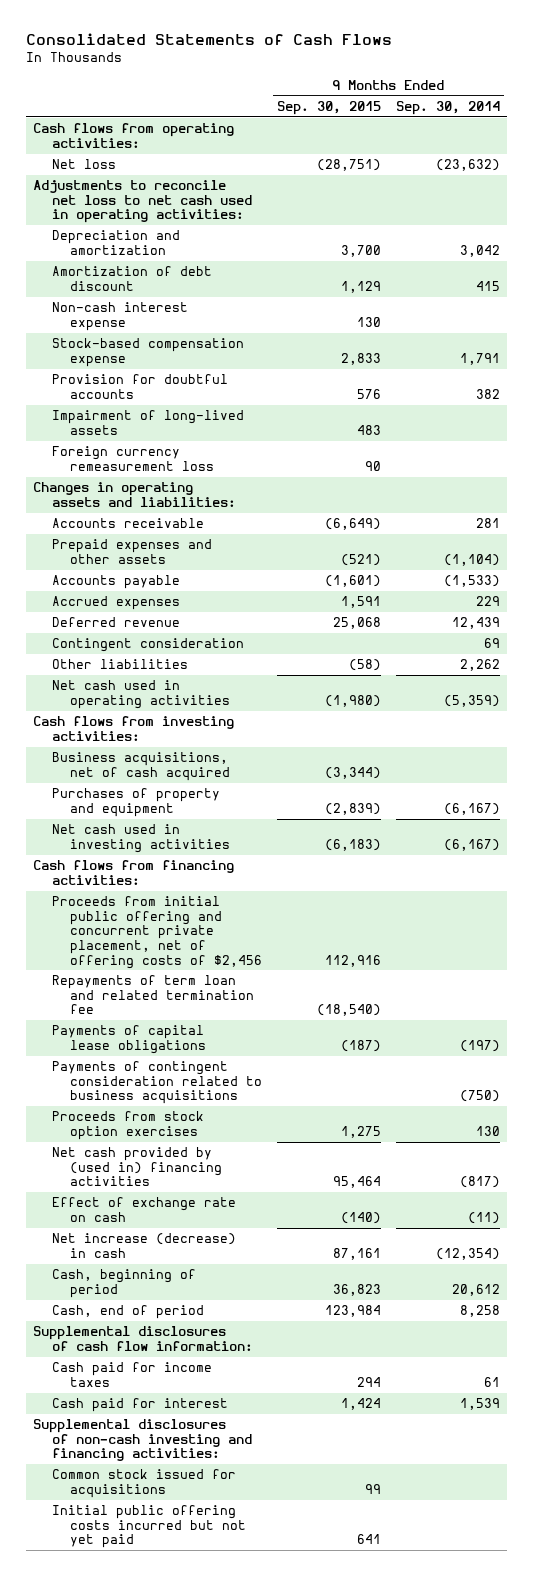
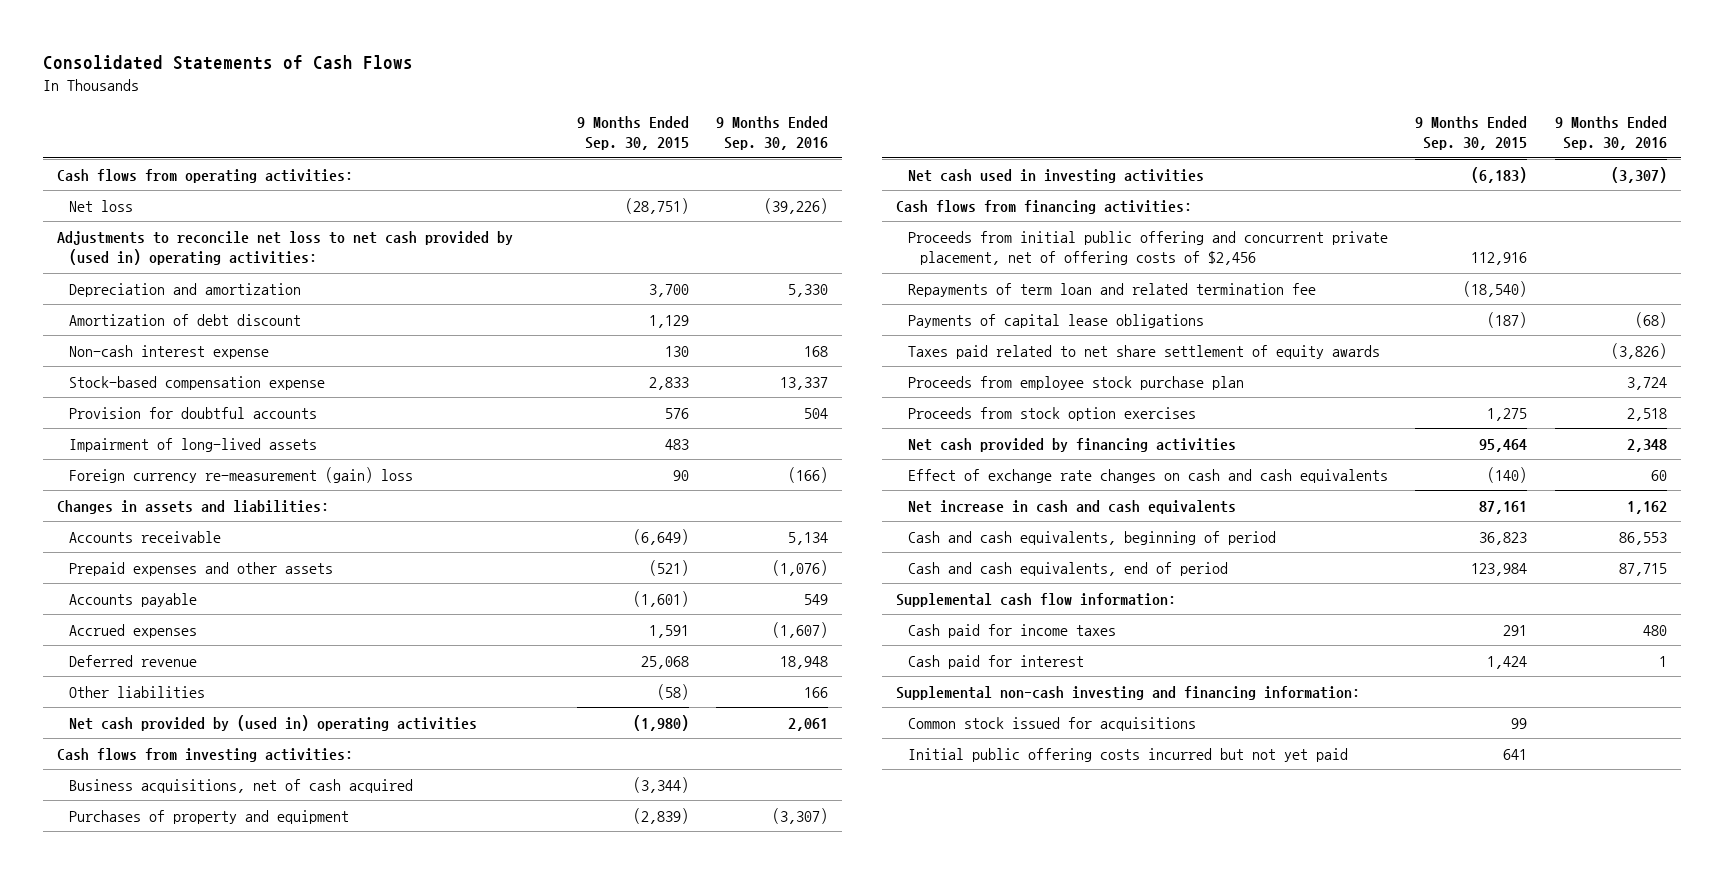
[395,101,500,116] Sep. 30, 2014 -> none
none -> [716,116,829,151] 9 Months Ended Sep. 30, 2016
[33,180,252,224] Adjustments to reconcile net loss to net cash used in operating activities: -> [57,230,514,266] Adjustments to reconcile net loss to net cash provided by (used in) operating activities:
[51,446,215,471] Foreign currency remeasurement loss -> [69,466,414,483] Foreign currency re-measurement (gain) loss
[33,482,236,507] Changes in operating assets and liabilities: -> [57,499,330,514] Changes in assets and liabilities:
[51,638,244,653] Contingent consideration -> none
[51,680,231,709] Net cash used in operating activities -> [69,714,478,731] Net cash provided by (used in) operating activities
[51,1061,263,1105] Payments of contingent consideration related to business acquisitions -> none
none -> [907,344,1380,359] Taxes paid related to net share settlement of equity awards
none -> [907,375,1244,390] Proceeds from employee stock purchase plan
[51,1147,223,1187] Net cash provided by (used in) financing activities -> [907,437,1236,452] Net cash provided by financing activities
[51,1197,236,1222] Effect of exchange rate on cash -> [907,468,1388,483] Effect of exchange rate changes on cash and cash equivalents
[51,1233,236,1258] Net increase (decrease) in cash -> [907,499,1236,514] Net increase in cash and cash equivalents
[51,1269,196,1298] Cash, beginning of period -> [907,530,1276,545] Cash and cash equivalents, beginning of period
[51,1305,204,1320] Cash, end of period -> [907,561,1228,576] Cash and cash equivalents, end of period
[33,1326,253,1351] Supplemental disclosures of cash flow information: -> [895,592,1176,607] Supplemental cash flow information:
[357,1376,382,1387] 294 -> [1503,624,1528,636] 291
[33,1419,252,1462] Supplemental disclosures of non-cash investing and financing activities: -> [895,685,1360,700] Supplemental non-cash investing and financing information:

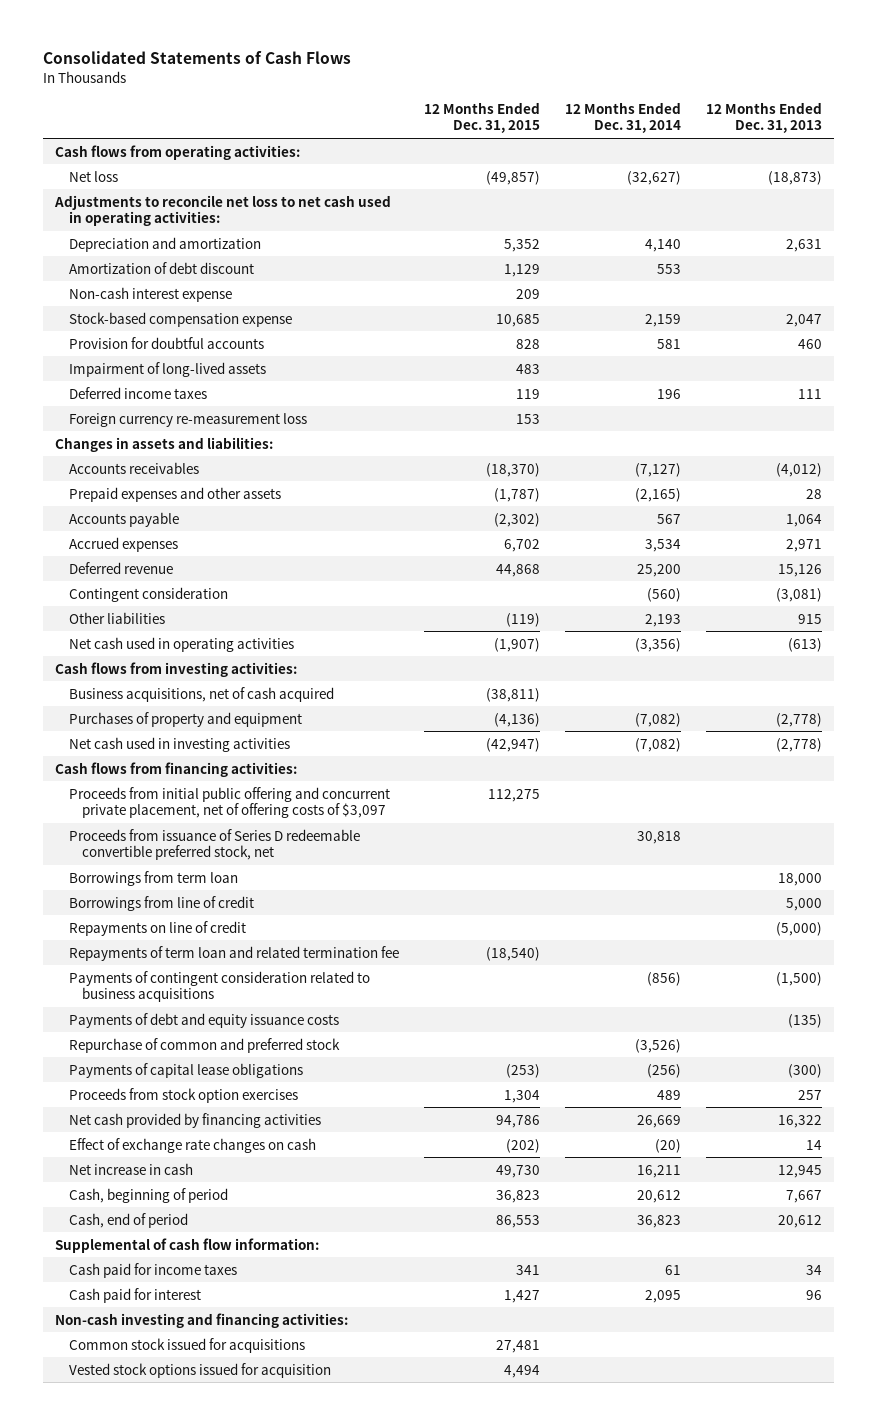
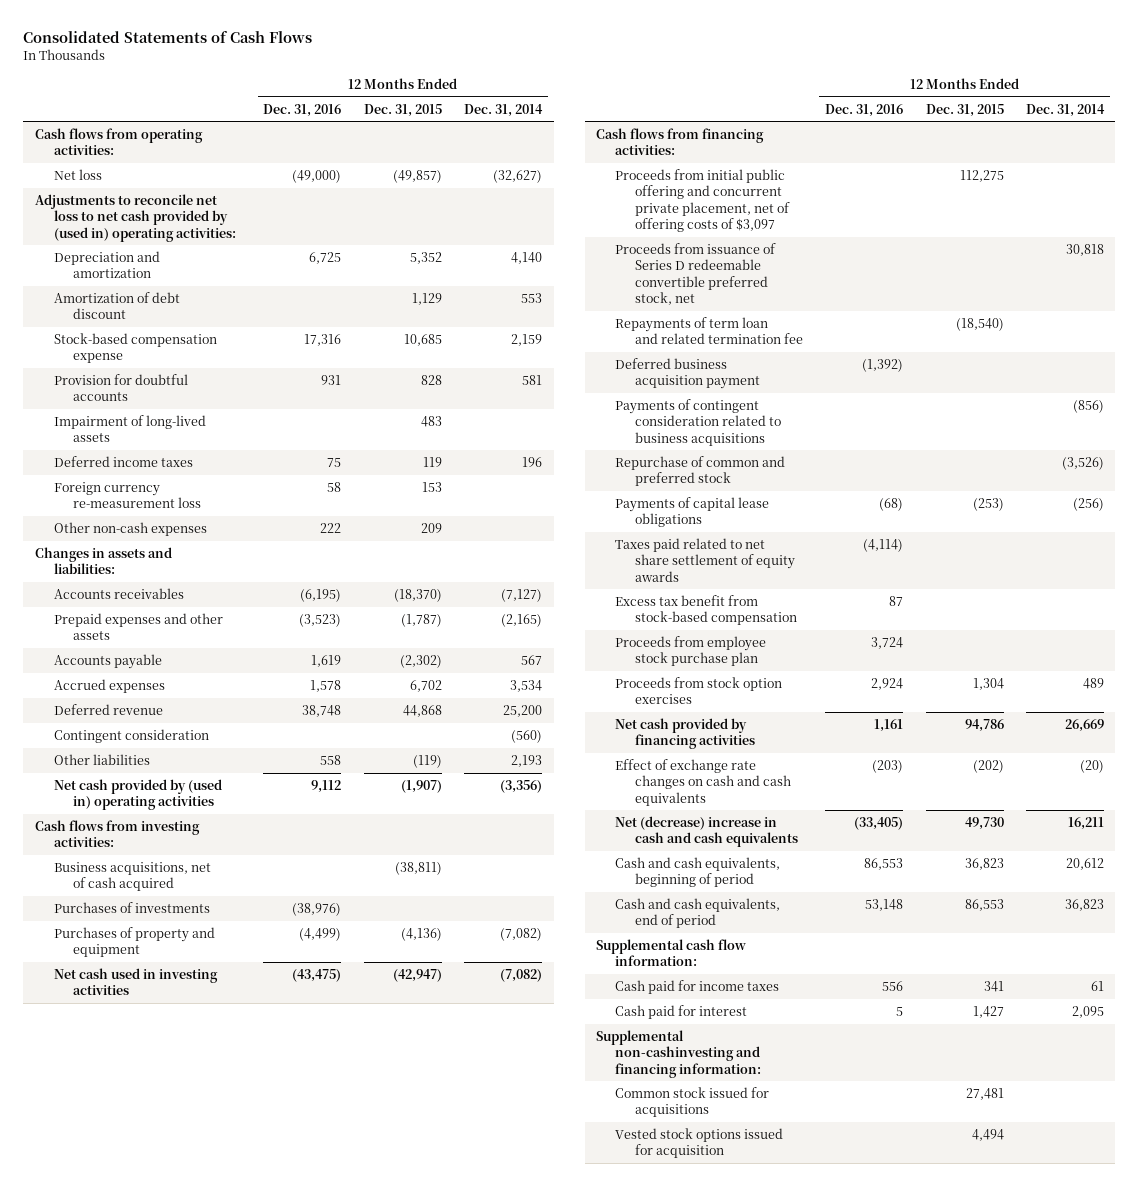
[705,101,822,134] 12 Months Ended Dec. 31, 2013 -> none
none -> [263,103,342,117] Dec. 31, 2016
[54,194,392,227] Adjustments to reconcile net loss to net cash used in operating activities: -> [34,193,236,242] Adjustments to reconcile net loss to net cash provided by (used in) operating activities:
[68,286,232,302] Non-cash interest expense -> none
none -> [53,521,207,536] Other non-cash expenses
[68,636,294,652] Net cash used in operating activities -> [53,778,222,811] Net cash provided by (used in) operating activities
none -> [53,901,210,913] Purchases of investments
[68,870,238,886] Borrowings from term loan -> none
[68,895,254,911] Borrowings from line of credit -> none
[68,920,246,936] Repayments on line of credit -> none
none -> [615,357,760,390] Deferred business acquisition payment
[68,1012,339,1028] Payments of debt and equity issuance costs -> none
none -> [615,537,795,582] Taxes paid related to net share settlement of equity awards
none -> [615,594,797,626] Excess tax benefit from stock-based compensation
none -> [615,635,767,667] Proceeds from employee stock purchase plan
[68,1137,316,1153] Effect of exchange rate changes on cash -> [615,758,791,806] Effect of exchange rate changes on cash and cash equivalents
[68,1162,193,1175] Net increase in cash -> [615,815,798,848] Net (decrease) increase in cash and cash equivalents
[68,1187,228,1203] Cash, beginning of period -> [615,856,781,888] Cash and cash equivalents, beginning of period
[68,1212,188,1228] Cash, end of period -> [615,897,781,929] Cash and cash equivalents, end of period
[55,1237,320,1253] Supplemental of cash flow information: -> [596,938,747,967] Supplemental cash flow information:
[55,1312,349,1328] Non-cash investing and financing activities: -> none
none -> [596,1029,762,1078] Supplemental non-cashinvesting and financing information:

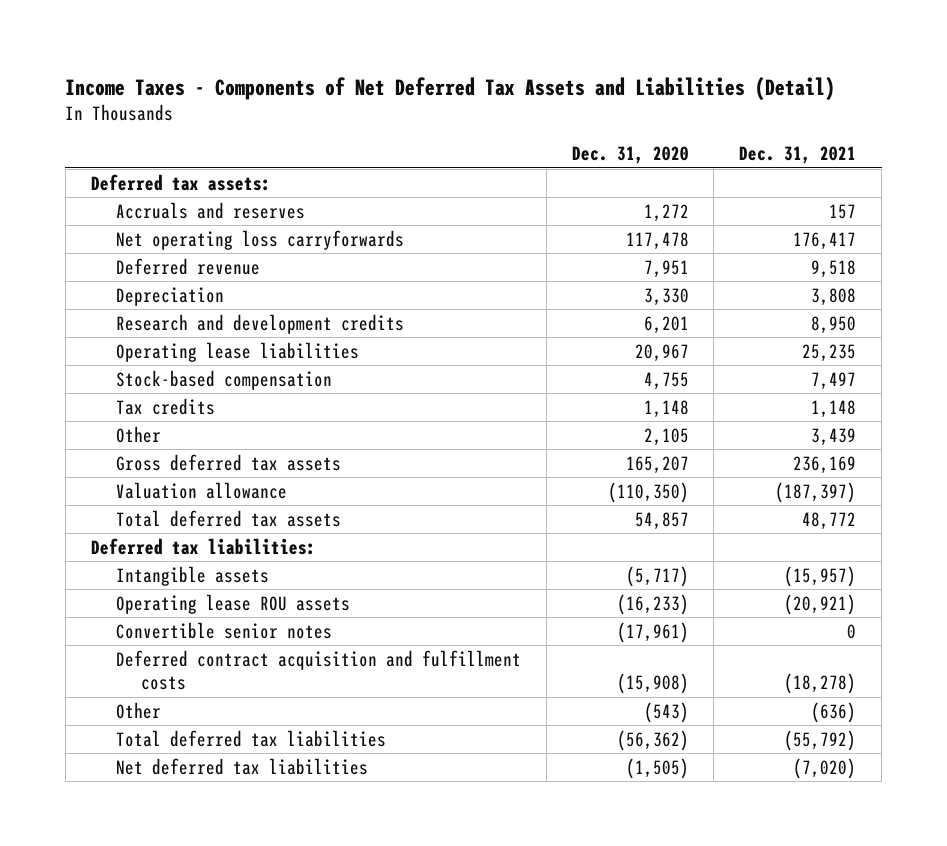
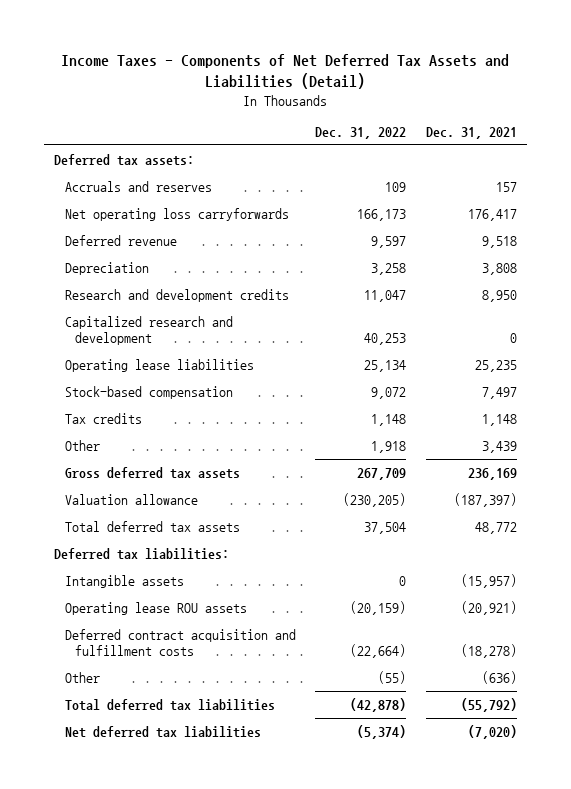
[571,145,689,164] Dec. 31, 2020 -> none
none -> [315,126,407,139] Dec. 31, 2022
none -> [64,315,233,345] Capitalized research and development
[115,621,332,639] Convertible senior notes -> none

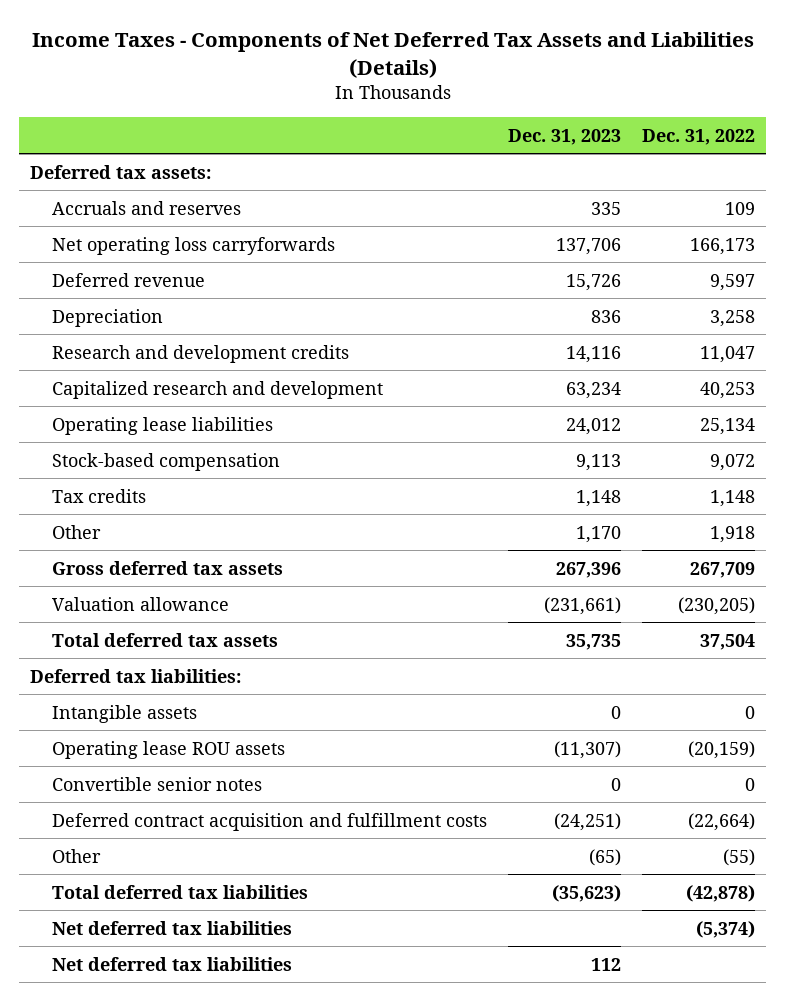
[61,54,510,90] Income Taxes - Components of Net Deferred Tax Assets and Liabilities (Detail) -> [31,32,754,78] Income Taxes - Components of Net Deferred Tax Assets and Liabilities (Details)
[426,126,518,139] Dec. 31, 2021 -> none
none -> [508,128,622,145] Dec. 31, 2023
none -> [51,776,262,791] Convertible senior notes
none -> [51,956,292,971] Net deferred tax liabilities

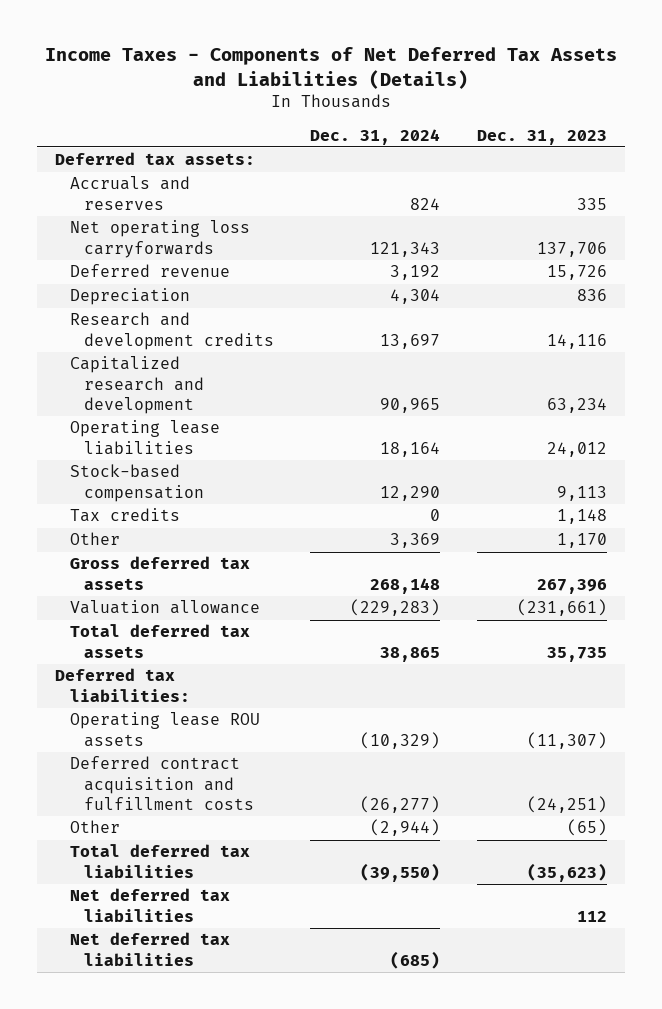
[642,128,756,145] Dec. 31, 2022 -> none
none -> [310,128,441,145] Dec. 31, 2024
[51,704,197,723] Intangible assets -> none
[51,776,262,791] Convertible senior notes -> none
[51,920,292,935] Net deferred tax liabilities -> [69,932,230,966] Net deferred tax liabilities

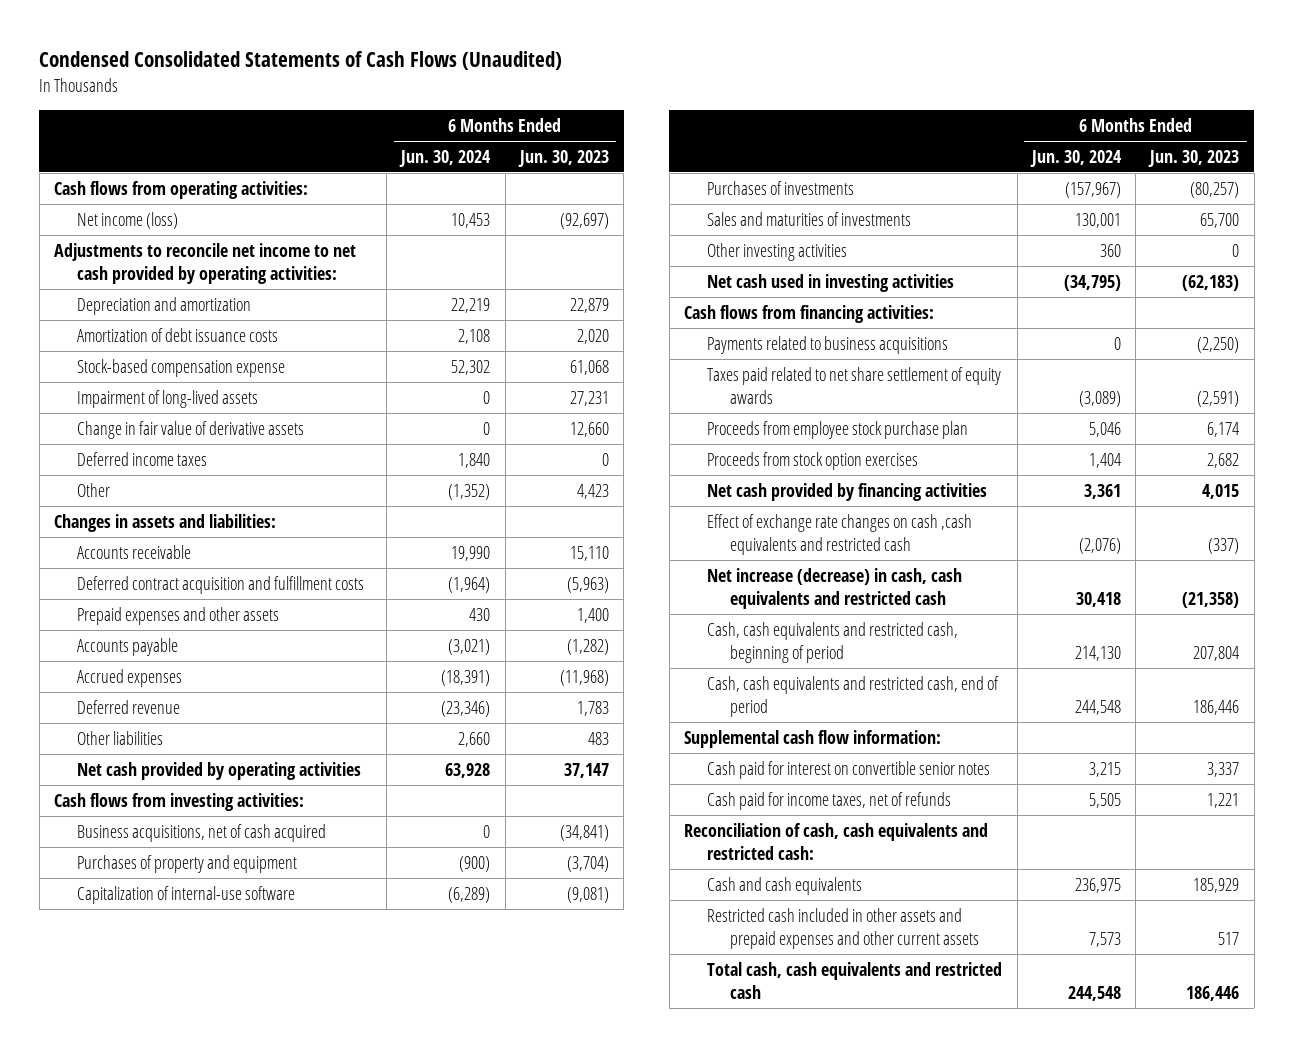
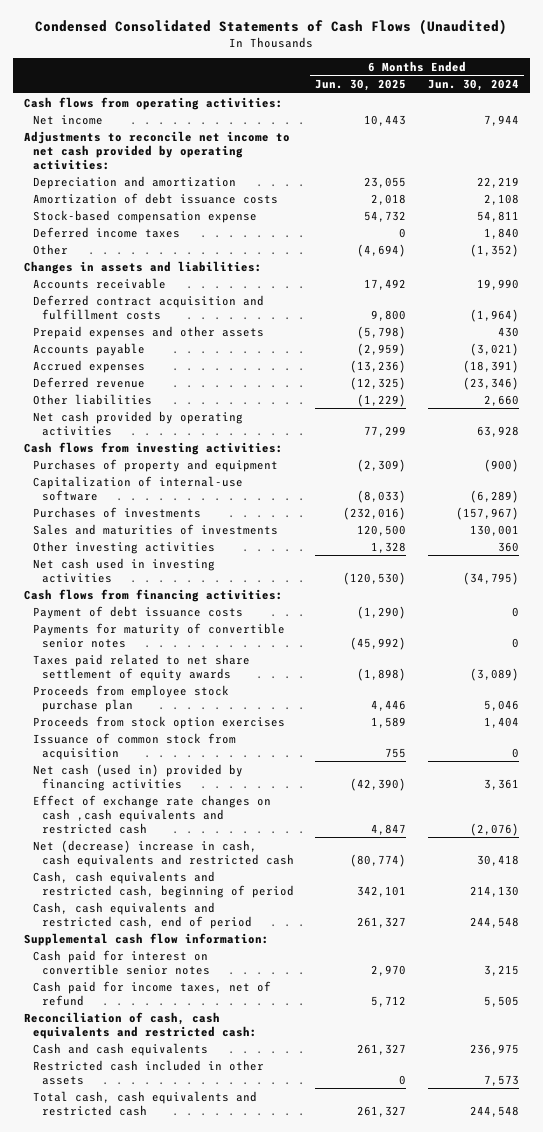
[518,149,610,167] Jun. 30, 2023 -> none
none -> [315,79,407,92] Jun. 30, 2025
[76,211,178,229] Net income (loss) -> [32,114,103,125] Net income
[451,212,491,228] 10,453 -> [484,114,520,126] 7,944
[76,389,258,408] Impairment of long-lived assets -> none
[76,420,304,439] Change in fair value of derivative assets -> none
[451,359,491,375] 52,302 -> [477,210,520,222] 54,811
[76,823,326,842] Business acquisitions, net of cash acquired -> none
[707,335,949,354] Payments related to business acquisitions -> none
none -> [32,605,243,619] Payment of debt issuance costs
none -> [32,622,285,648] Payments for maturity of convertible senior notes
none -> [32,732,236,760] Issuance of common stock from acquisition
[707,482,988,501] Net cash provided by financing activities -> [32,763,243,791] Net cash (used in) provided by financing activities
[707,567,963,609] Net increase (decrease) in cash, cash equivalents and restricted cash -> [32,839,294,867] Net (decrease) increase in cash, cash equivalents and restricted cash
[707,791,952,810] Cash paid for income taxes, net of refunds -> [32,980,271,1006] Cash paid for income taxes, net of refund
[707,907,980,949] Restricted cash included in other assets and prepaid expenses and other current assets -> [32,1059,264,1085] Restricted cash included in other assets

